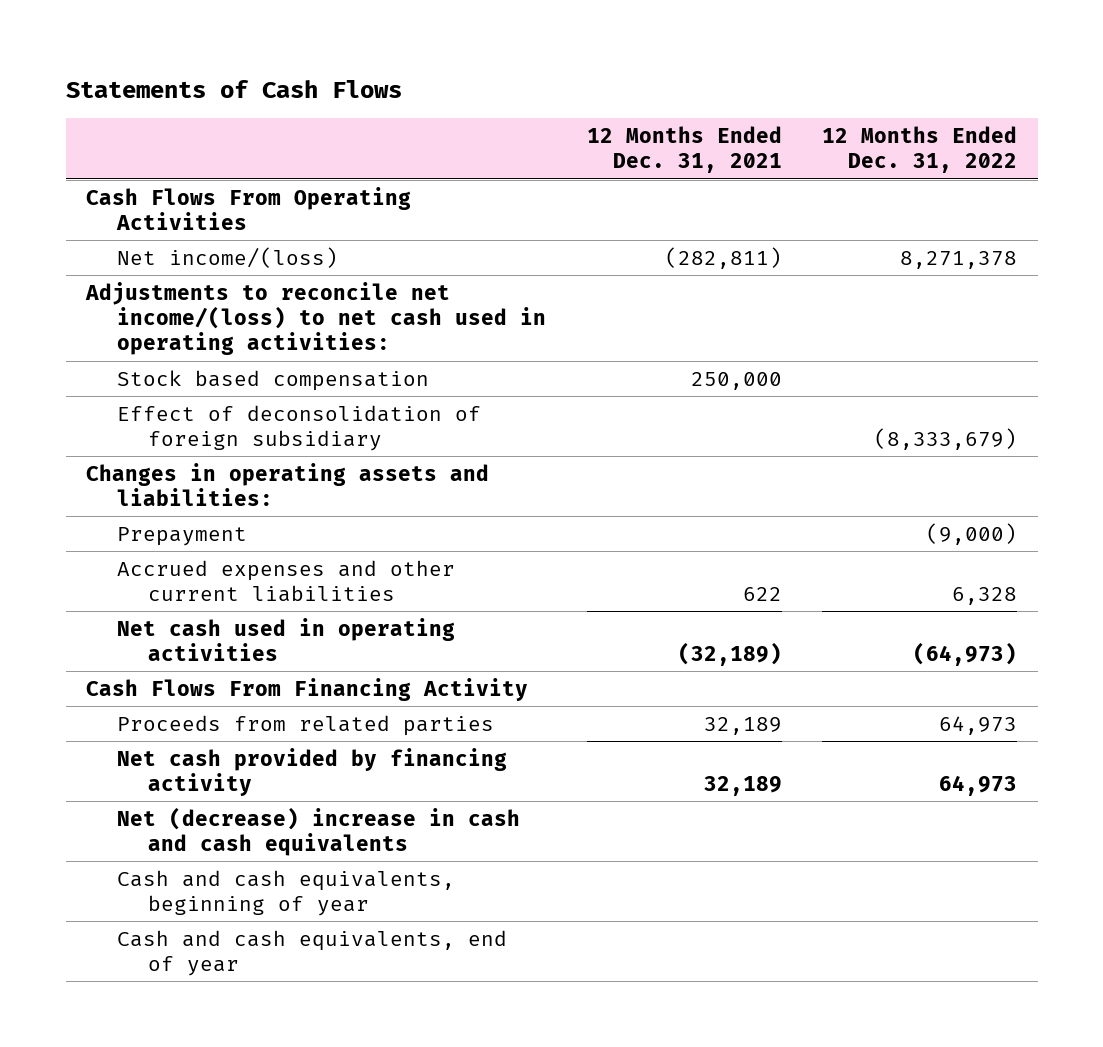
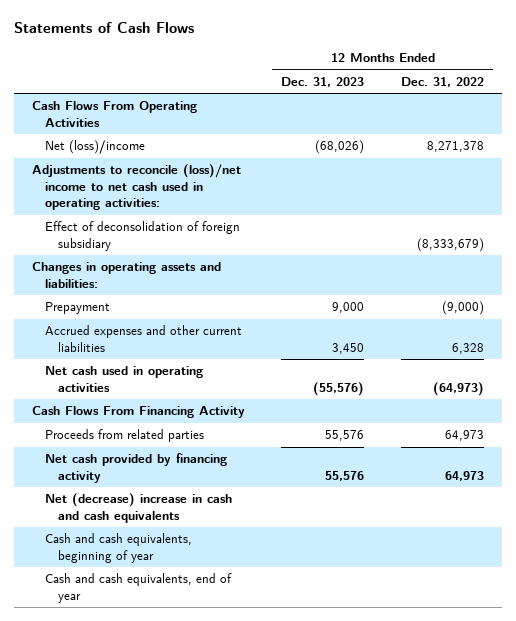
[586,126,782,174] 12 Months Ended Dec. 31, 2021 -> none
none -> [281,77,365,88] Dec. 31, 2023
[116,369,429,391] Stock based compensation -> none
[116,246,338,268] Net income/(loss) -> [45,140,146,155] Net (loss)/income
[85,281,546,356] Adjustments to reconcile net income/(loss) to net cash used in operating activities: -> [31,164,241,211] Adjustments to reconcile (loss)/net income to net cash used in operating activities:

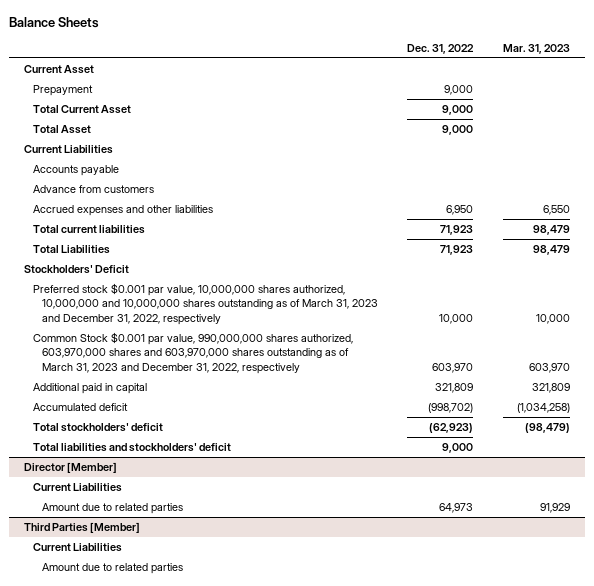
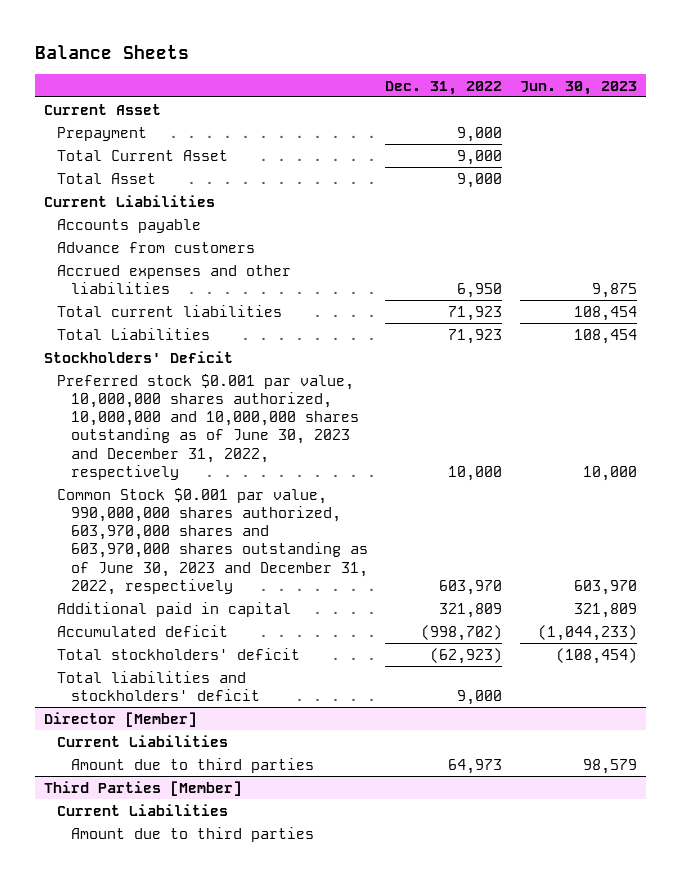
[503,44,571,55] Mar. 31, 2023 -> none
none -> [519,80,637,95] Jun. 30, 2023
[33,282,378,325] Preferred stock $0.001 par value, 10,000,000 shares authorized, 10,000,000 and 10,000,000 shares outstanding as of March 31, 2023 and December 31, 2022, respectively -> [57,373,359,480] Preferred stock $0.001 par value, 10,000,000 shares authorized, 10,000,000 and 10,000,000 shares outstanding as of June 30, 2023 and December 31, 2022, respectively
[33,331,354,374] Common Stock $0.001 par value, 990,000,000 shares authorized, 603,970,000 shares and 603,970,000 shares outstanding as of March 31, 2023 and December 31, 2022, respectively -> [57,487,368,595] Common Stock $0.001 par value, 990,000,000 shares authorized, 603,970,000 shares and 603,970,000 shares outstanding as of June 30, 2023 and December 31, 2022, respectively
[41,502,183,514] Amount due to related parties -> [70,757,314,773] Amount due to third parties
[41,562,183,574] Amount due to related parties -> [70,826,314,842] Amount due to third parties

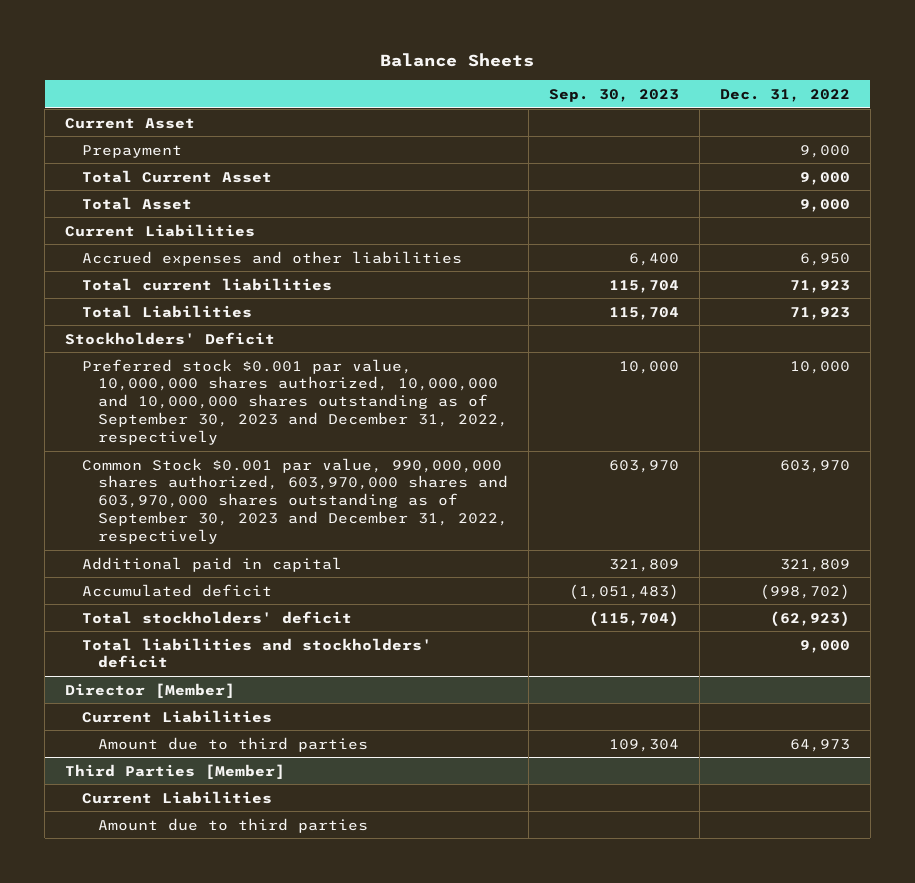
[519,80,637,95] Jun. 30, 2023 -> none
none -> [549,88,680,102] Sep. 30, 2023
[57,218,202,233] Accounts payable -> none
[57,241,256,253] Advance from customers -> none
[57,373,359,480] Preferred stock $0.001 par value, 10,000,000 shares authorized, 10,000,000 and 10,000,000 shares outstanding as of June 30, 2023 and December 31, 2022, respectively -> [81,358,509,446] Preferred stock $0.001 par value, 10,000,000 shares authorized, 10,000,000 and 10,000,000 shares outstanding as of September 30, 2023 and December 31, 2022, respectively
[57,487,368,595] Common Stock $0.001 par value, 990,000,000 shares authorized, 603,970,000 shares and 603,970,000 shares outstanding as of June 30, 2023 and December 31, 2022, respectively -> [81,457,509,545] Common Stock $0.001 par value, 990,000,000 shares authorized, 603,970,000 shares and 603,970,000 shares outstanding as of September 30, 2023 and December 31, 2022, respectively

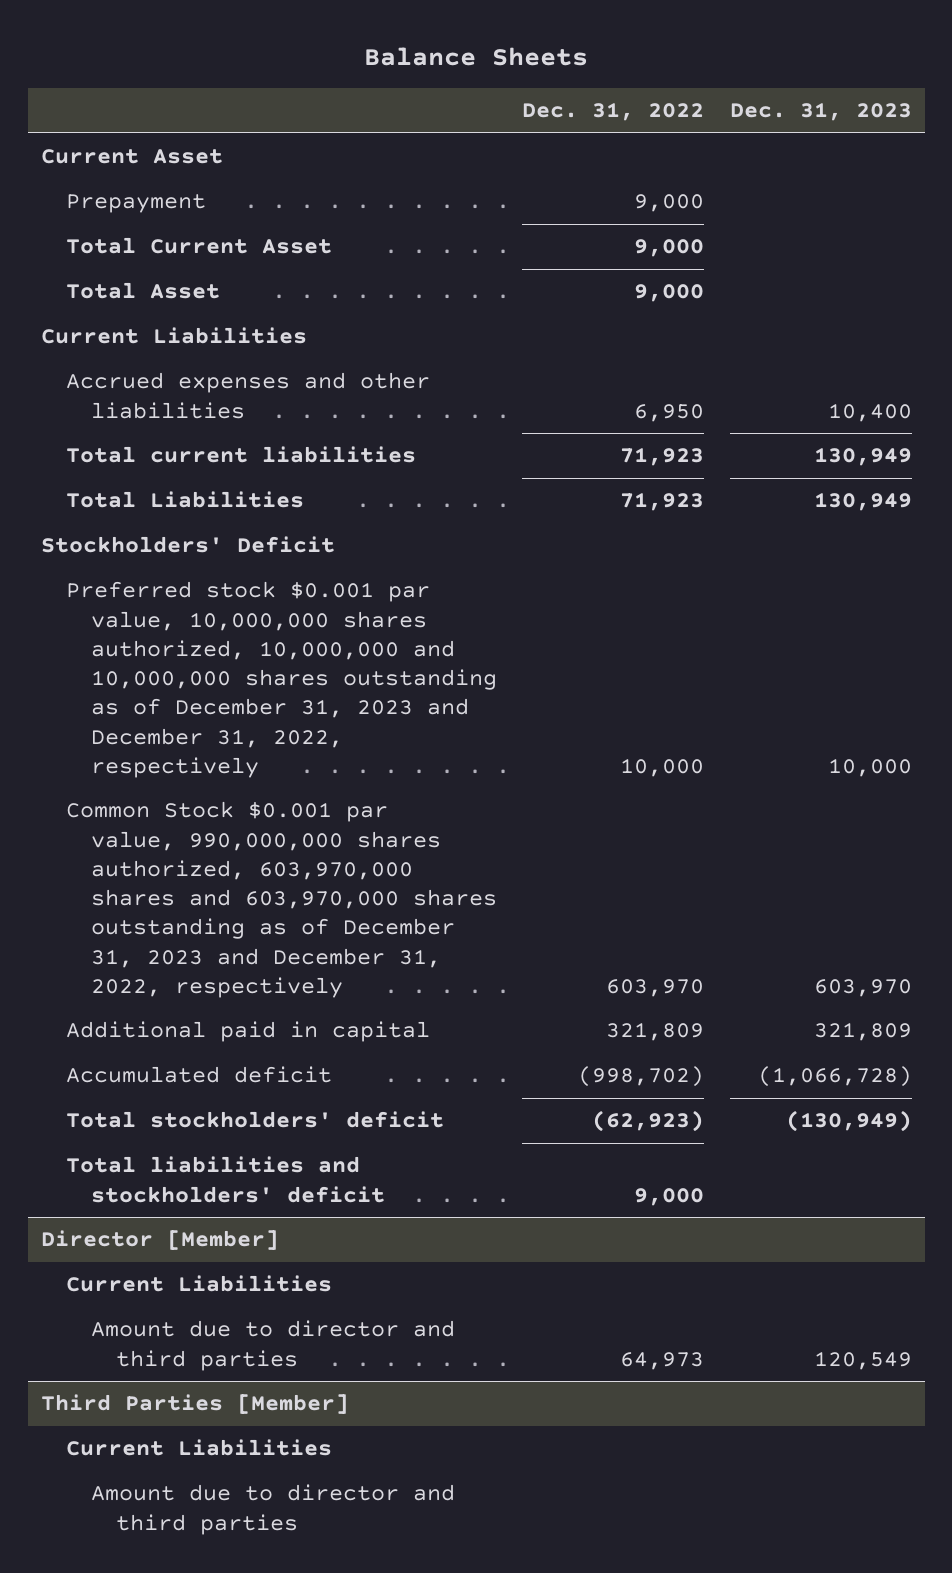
[549,88,680,102] Sep. 30, 2023 -> none
none -> [729,102,912,122] Dec. 31, 2023
[81,358,509,446] Preferred stock $0.001 par value, 10,000,000 shares authorized, 10,000,000 and 10,000,000 shares outstanding as of September 30, 2023 and December 31, 2022, respectively -> [65,581,497,778] Preferred stock $0.001 par value, 10,000,000 shares authorized, 10,000,000 and 10,000,000 shares outstanding as of December 31, 2023 and December 31, 2022, respectively
[81,457,509,545] Common Stock $0.001 par value, 990,000,000 shares authorized, 603,970,000 shares and 603,970,000 shares outstanding as of September 30, 2023 and December 31, 2022, respectively -> [65,801,497,998] Common Stock $0.001 par value, 990,000,000 shares authorized, 603,970,000 shares and 603,970,000 shares outstanding as of December 31, 2023 and December 31, 2022, respectively
[98,736,369,752] Amount due to third parties -> [90,1320,455,1371] Amount due to director and third parties
[98,817,369,833] Amount due to third parties -> [90,1484,455,1535] Amount due to director and third parties

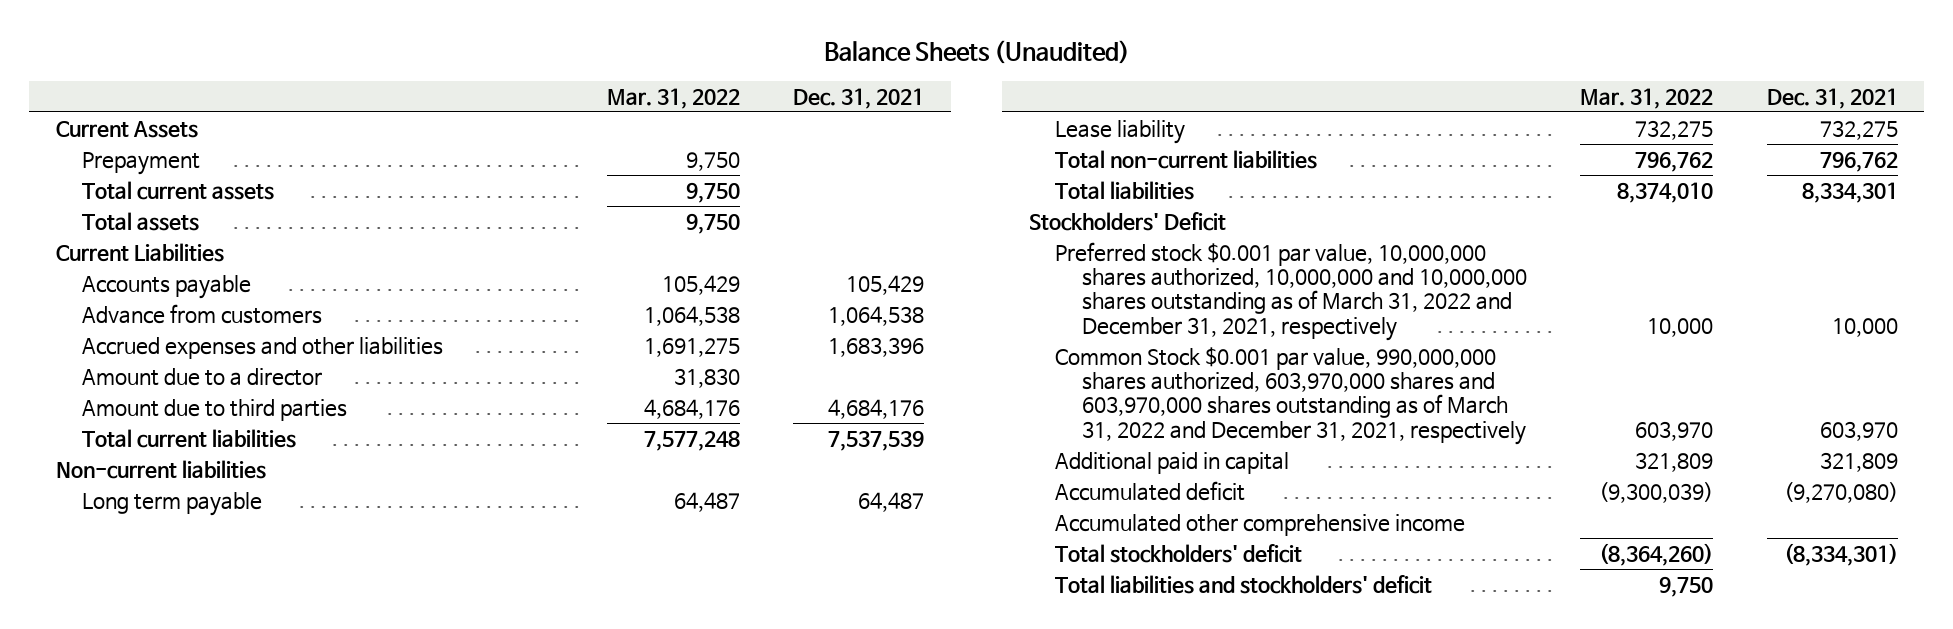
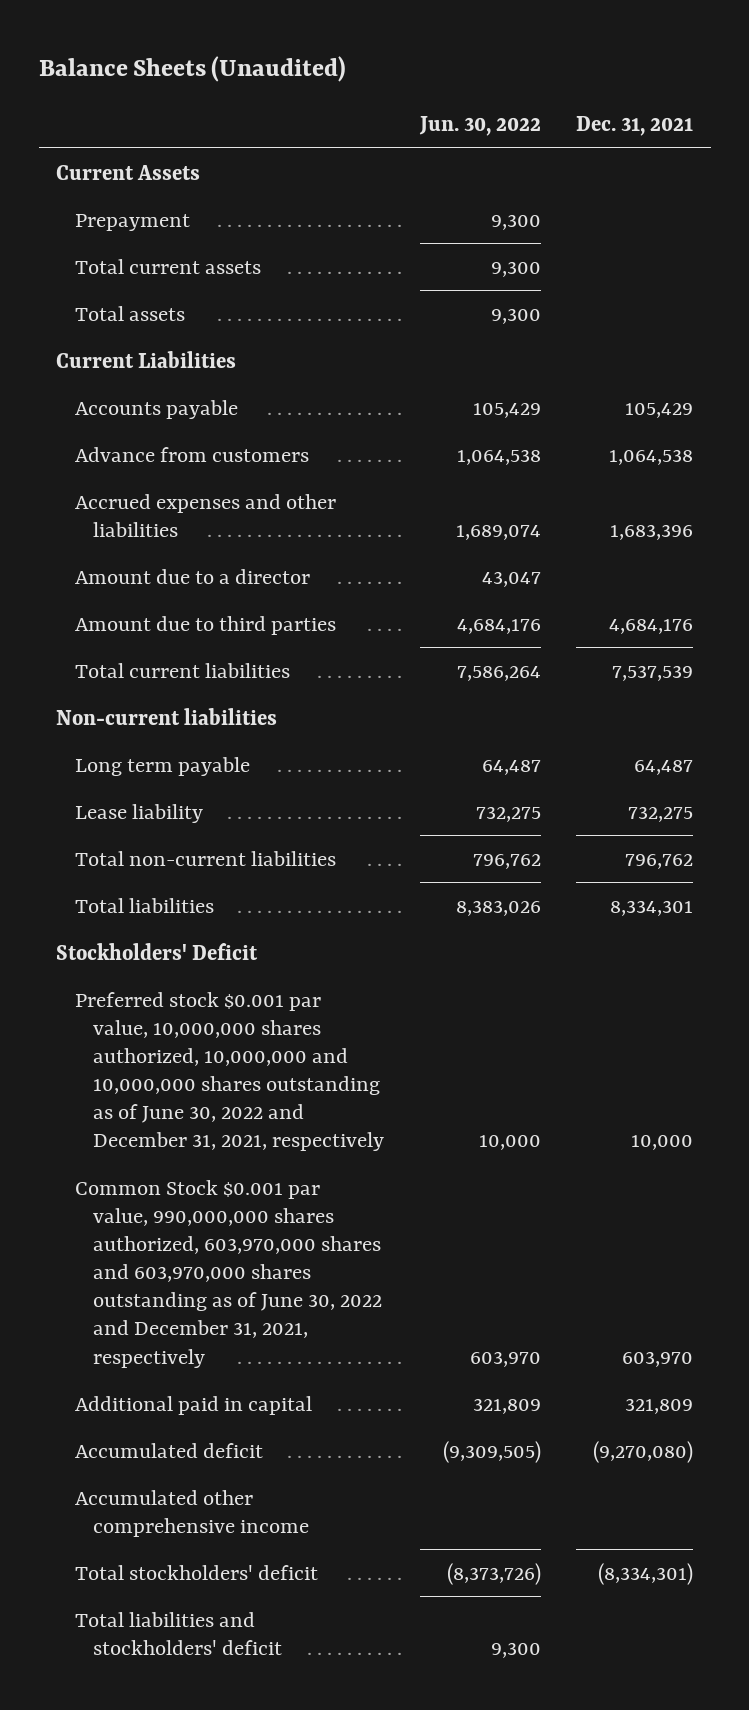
[606,87,740,109] Mar. 31, 2022 -> none
none -> [418,115,541,136] Jun. 30, 2022
[1055,241,1527,341] Preferred stock $0.001 par value, 10,000,000 shares authorized, 10,000,000 and 10,000,000 shares outstanding as of March 31, 2022 and December 31, 2021, respectively -> [74,991,385,1152] Preferred stock $0.001 par value, 10,000,000 shares authorized, 10,000,000 and 10,000,000 shares outstanding as of June 30, 2022 and December 31, 2021, respectively
[1055,346,1526,445] Common Stock $0.001 par value, 990,000,000 shares authorized, 603,970,000 shares and 603,970,000 shares outstanding as of March 31, 2022 and December 31, 2021, respectively -> [74,1179,383,1368] Common Stock $0.001 par value, 990,000,000 shares authorized, 603,970,000 shares and 603,970,000 shares outstanding as of June 30, 2022 and December 31, 2021, respectively

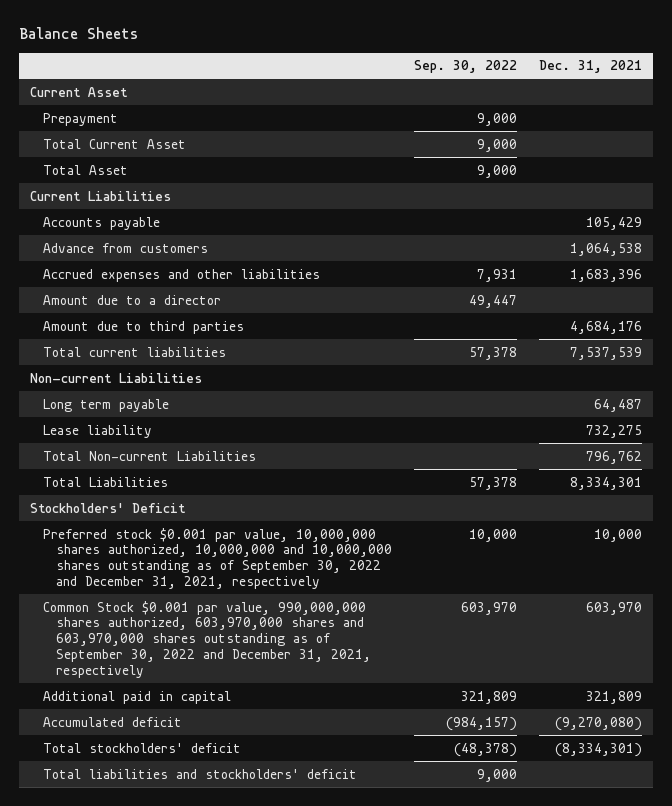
[38,56,346,83] Balance Sheets (Unaudited) -> [18,27,138,40] Balance Sheets
[418,115,541,136] Jun. 30, 2022 -> none
none -> [414,60,518,74] Sep. 30, 2022
[56,164,201,180] Current Assets -> [29,86,128,97] Current Asset
[74,258,261,274] Total current assets -> [42,138,186,149] Total Current Asset
[74,305,185,321] Total assets -> [42,164,128,175] Total Asset
[56,707,278,725] Non-current liabilities -> [29,372,202,383] Non-current Liabilities
[74,850,336,866] Total non-current liabilities -> [42,450,256,461] Total Non-current Liabilities
[74,897,214,913] Total liabilities -> [42,476,168,487] Total Liabilities
[74,991,385,1152] Preferred stock $0.001 par value, 10,000,000 shares authorized, 10,000,000 and 10,000,000 shares outstanding as of June 30, 2022 and December 31, 2021, respectively -> [42,527,393,590] Preferred stock $0.001 par value, 10,000,000 shares authorized, 10,000,000 and 10,000,000 shares outstanding as of September 30, 2022 and December 31, 2021, respectively
[74,1179,383,1368] Common Stock $0.001 par value, 990,000,000 shares authorized, 603,970,000 shares and 603,970,000 shares outstanding as of June 30, 2022 and December 31, 2021, respectively -> [42,600,372,679] Common Stock $0.001 par value, 990,000,000 shares authorized, 603,970,000 shares and 603,970,000 shares outstanding as of September 30, 2022 and December 31, 2021, respectively
[74,1489,310,1537] Accumulated other comprehensive income -> none

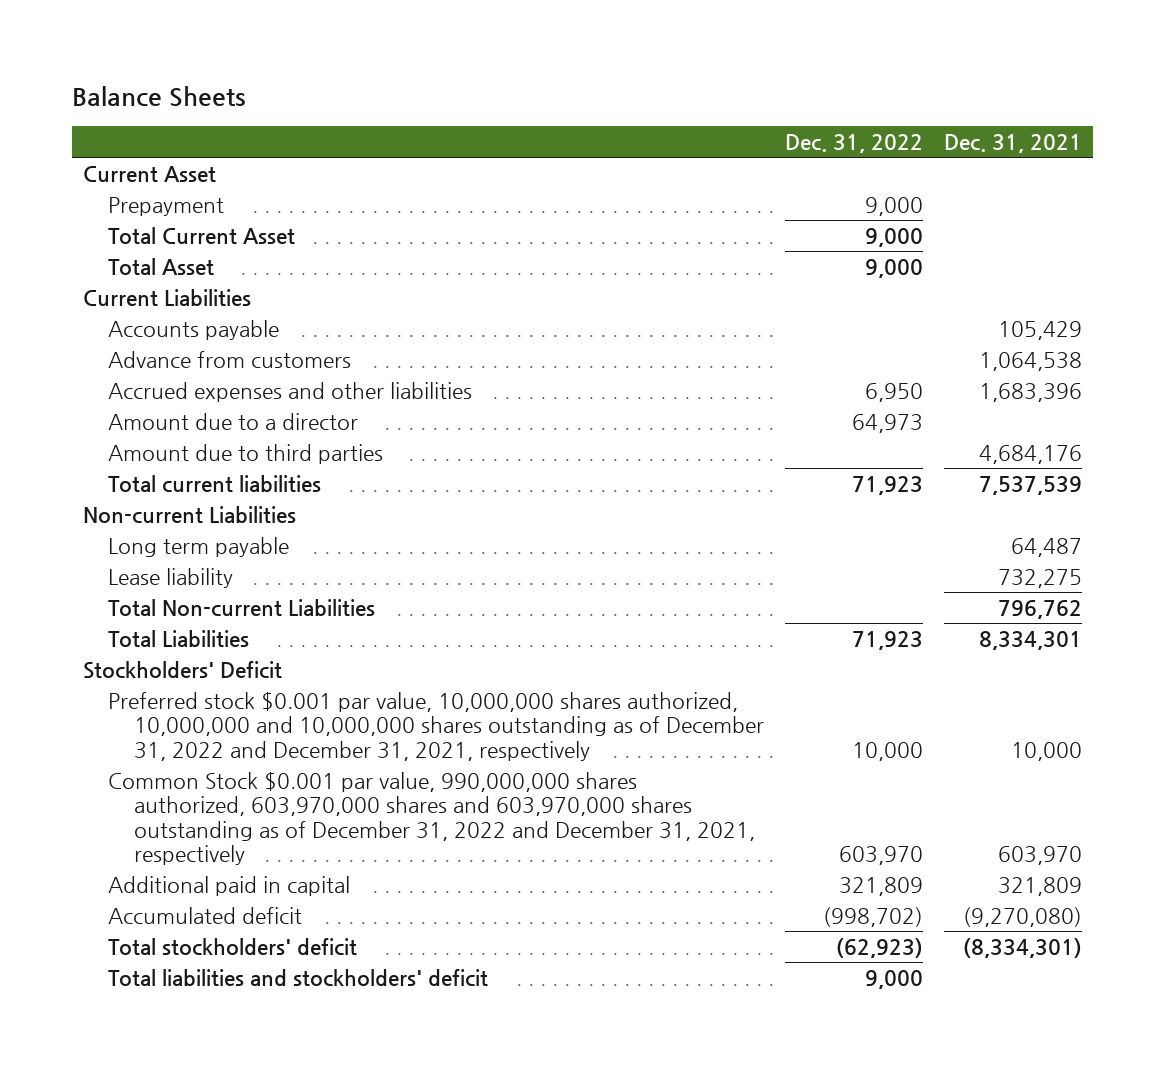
[414,60,518,74] Sep. 30, 2022 -> none
none -> [784,134,923,154] Dec. 31, 2022
[42,527,393,590] Preferred stock $0.001 par value, 10,000,000 shares authorized, 10,000,000 and 10,000,000 shares outstanding as of September 30, 2022 and December 31, 2021, respectively -> [108,691,764,761] Preferred stock $0.001 par value, 10,000,000 shares authorized, 10,000,000 and 10,000,000 shares outstanding as of December 31, 2022 and December 31, 2021, respectively
[42,600,372,679] Common Stock $0.001 par value, 990,000,000 shares authorized, 603,970,000 shares and 603,970,000 shares outstanding as of September 30, 2022 and December 31, 2021, respectively -> [108,771,755,866] Common Stock $0.001 par value, 990,000,000 shares authorized, 603,970,000 shares and 603,970,000 shares outstanding as of December 31, 2022 and December 31, 2021, respectively

